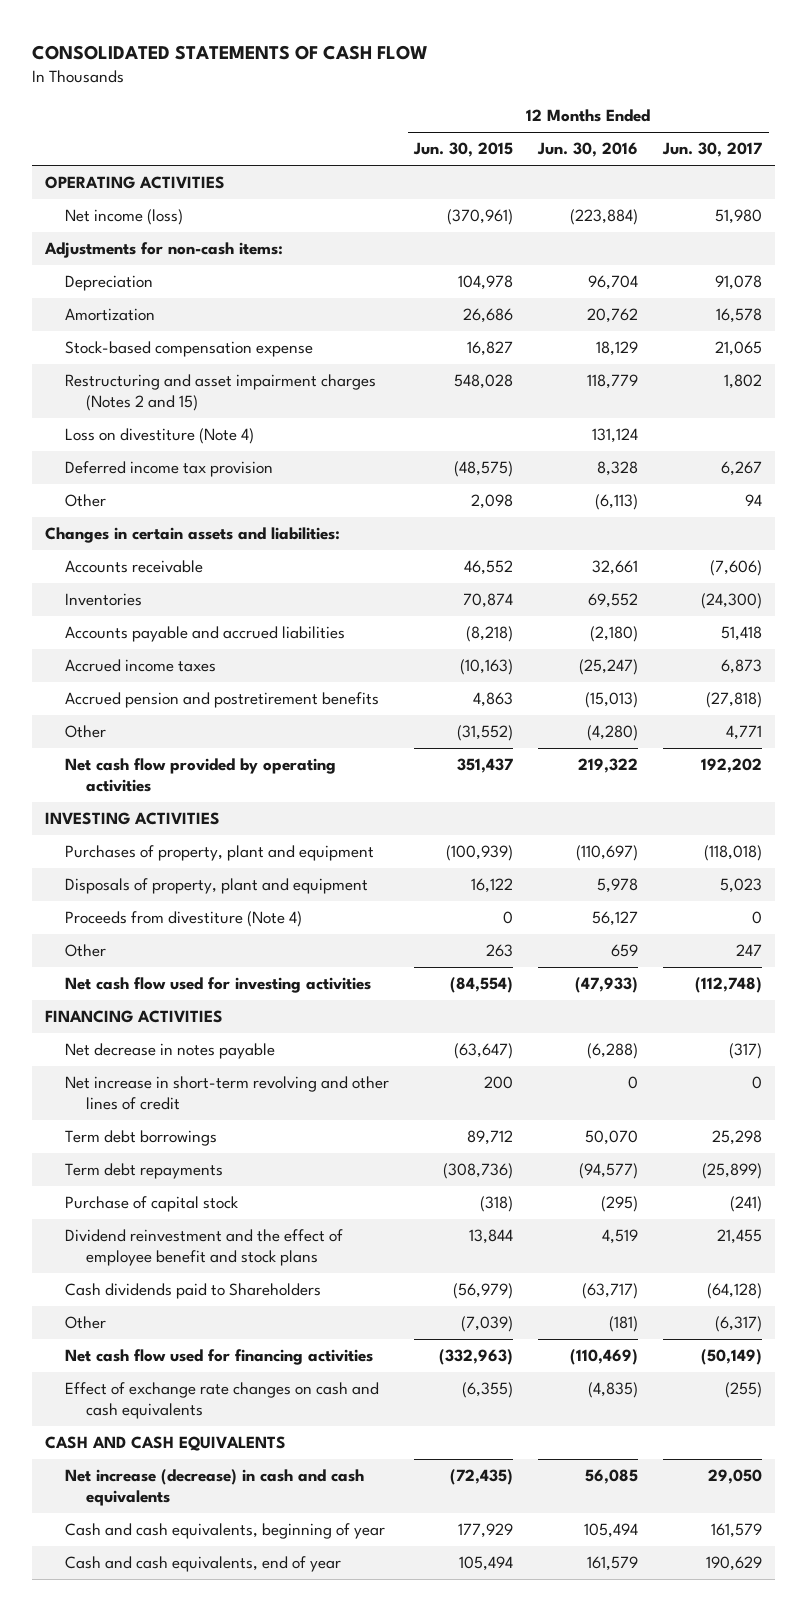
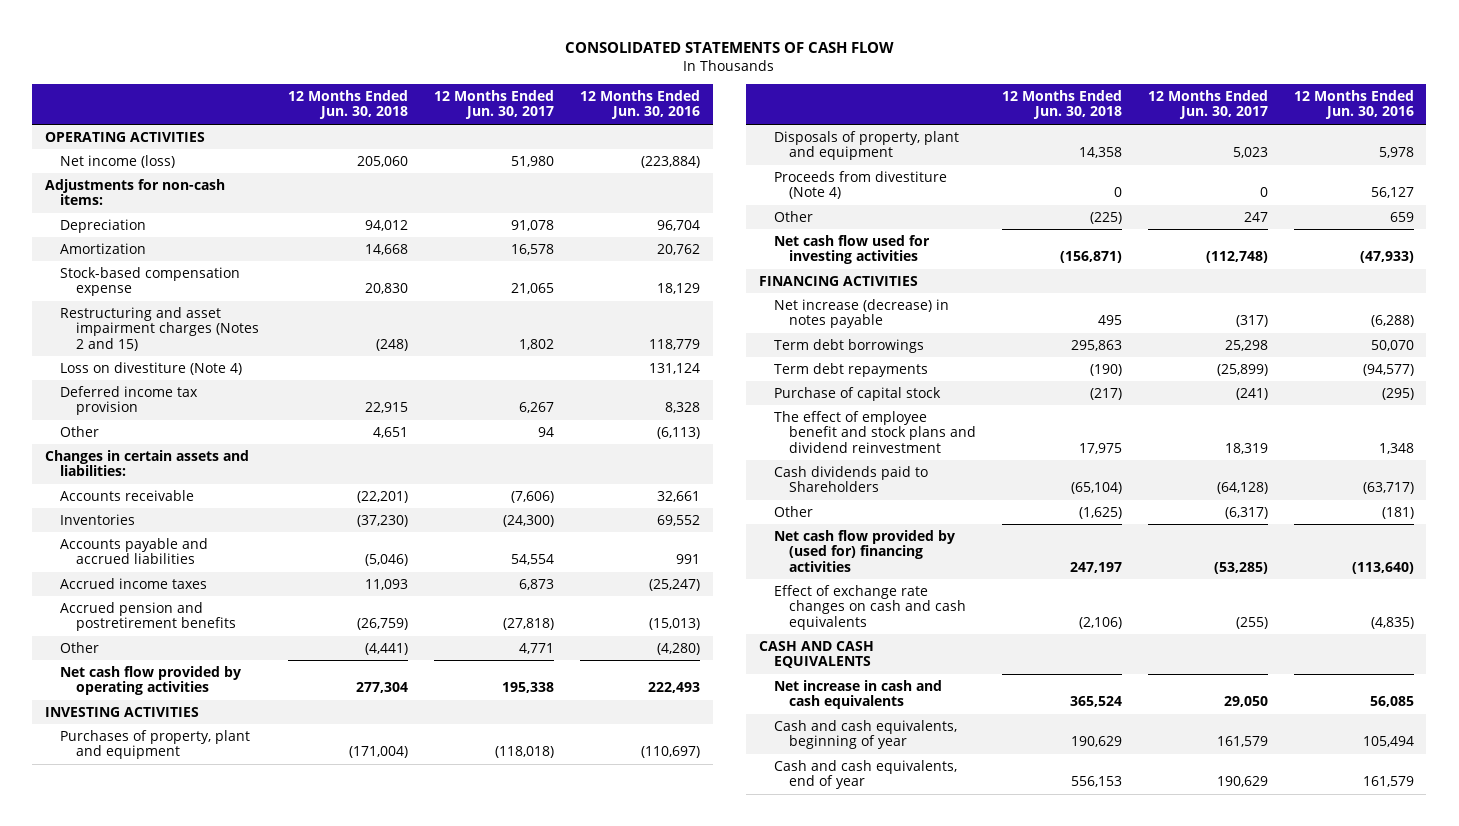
[413,142,514,158] Jun. 30, 2015 -> none
none -> [288,89,409,120] 12 Months Ended Jun. 30, 2018
[590,626,639,643] (2,180) -> [675,554,700,565] 991
[721,626,763,642] 51,418 -> [511,554,555,566] 54,554
[578,758,639,774] 219,322 -> [647,682,700,694] 222,493
[701,758,763,774] 192,202 -> [502,682,555,694] 195,338
[65,1076,390,1111] Net increase in short-term revolving and other lines of credit -> none
[65,1043,276,1060] Net decrease in notes payable -> [774,298,950,329] Net increase (decrease) in notes payable
[65,1229,344,1267] Dividend reinvestment and the effect of employee benefit and stock plans -> [774,410,977,453] The effect of employee benefit and stock plans and dividend reinvestment
[602,1229,639,1245] 4,519 -> [1378,442,1414,454] 1,348
[717,1229,763,1245] 21,455 -> [1224,442,1268,454] 18,319
[65,1349,374,1366] Net cash flow used for financing activities -> [774,529,956,572] Net cash flow provided by (used for) financing activities
[570,1349,639,1366] (110,469) -> [1351,561,1414,574] (113,640)
[701,1349,763,1366] (50,149) -> [1213,561,1268,574] (53,285)
[65,1469,365,1507] Net increase (decrease) in cash and cash equivalents -> [774,679,943,710] Net increase in cash and cash equivalents

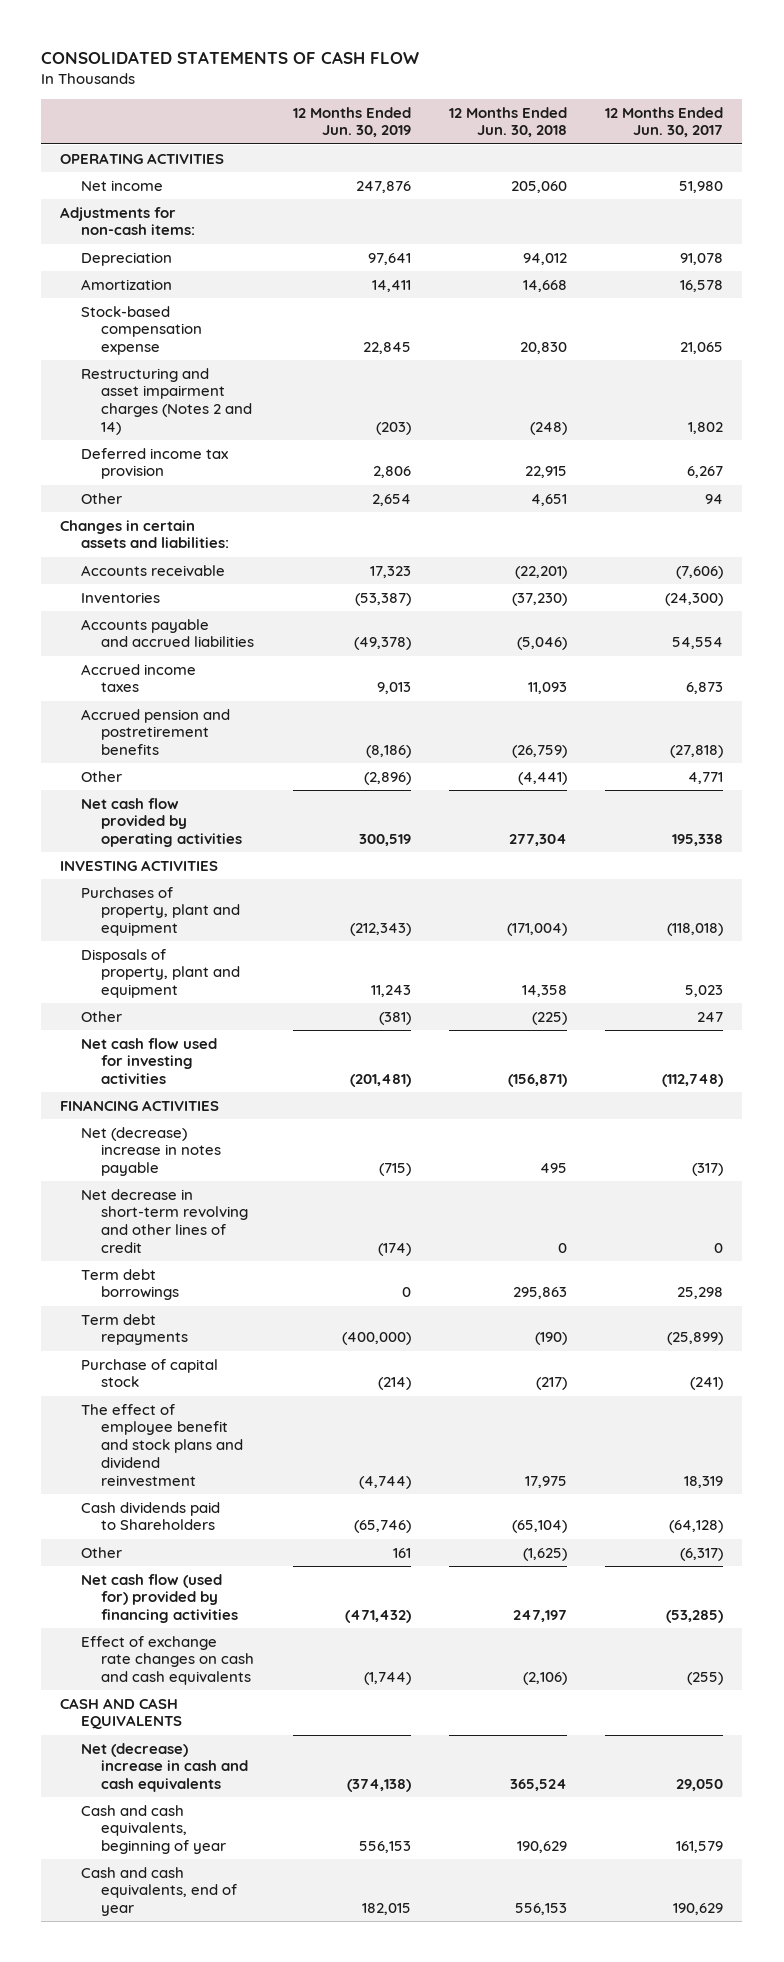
[579,89,700,120] 12 Months Ended Jun. 30, 2016 -> none
none -> [292,106,411,138] 12 Months Ended Jun. 30, 2019
[60,154,176,168] Net income (loss) -> [80,179,163,191] Net income
[60,361,243,375] Loss on divestiture (Note 4) -> none
[60,306,259,351] Restructuring and asset impairment charges (Notes 2 and 15) -> [80,367,253,435] Restructuring and asset impairment charges (Notes 2 and 14)
[774,170,948,200] Proceeds from divestiture (Note 4) -> none
[774,298,950,329] Net increase (decrease) in notes payable -> [80,1126,222,1177] Net (decrease) increase in notes payable
none -> [80,1188,249,1253] Net decrease in short-term revolving and other lines of credit
[774,529,956,572] Net cash flow provided by (used for) financing activities -> [80,1573,239,1624] Net cash flow (used for) provided by financing activities
[774,679,943,710] Net increase in cash and cash equivalents -> [80,1742,249,1793] Net (decrease) increase in cash and cash equivalents

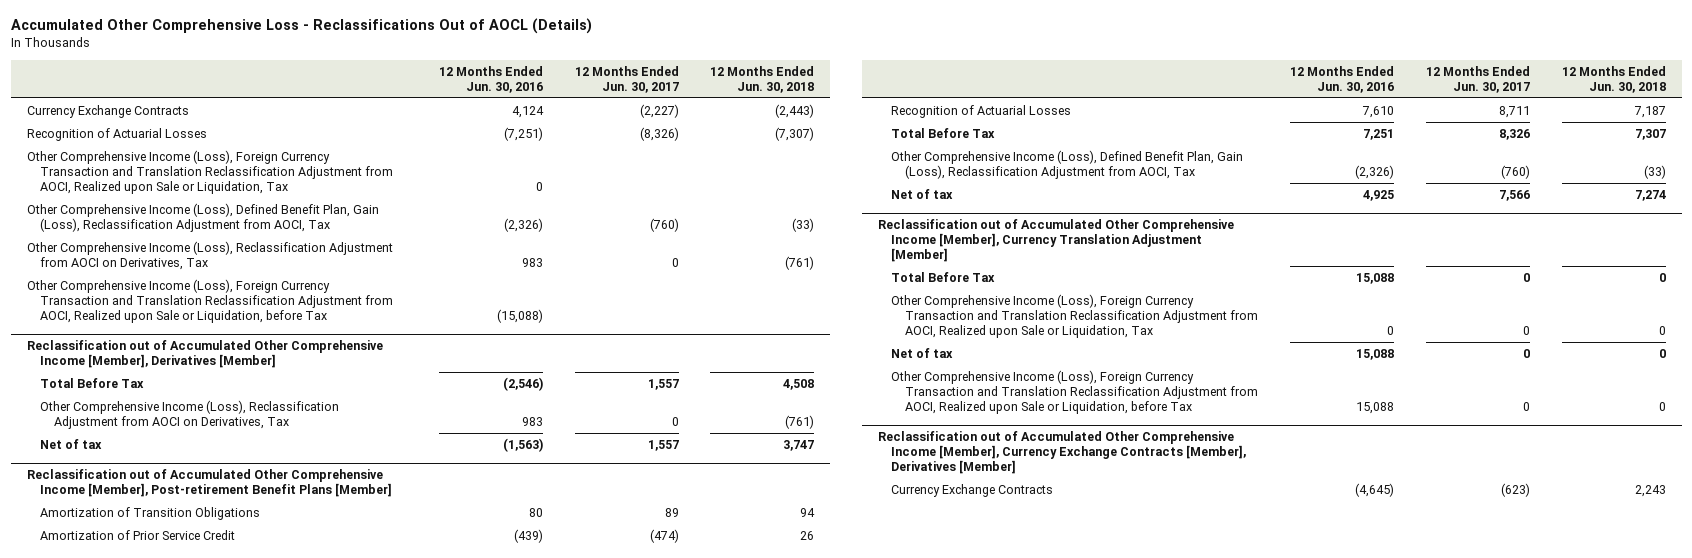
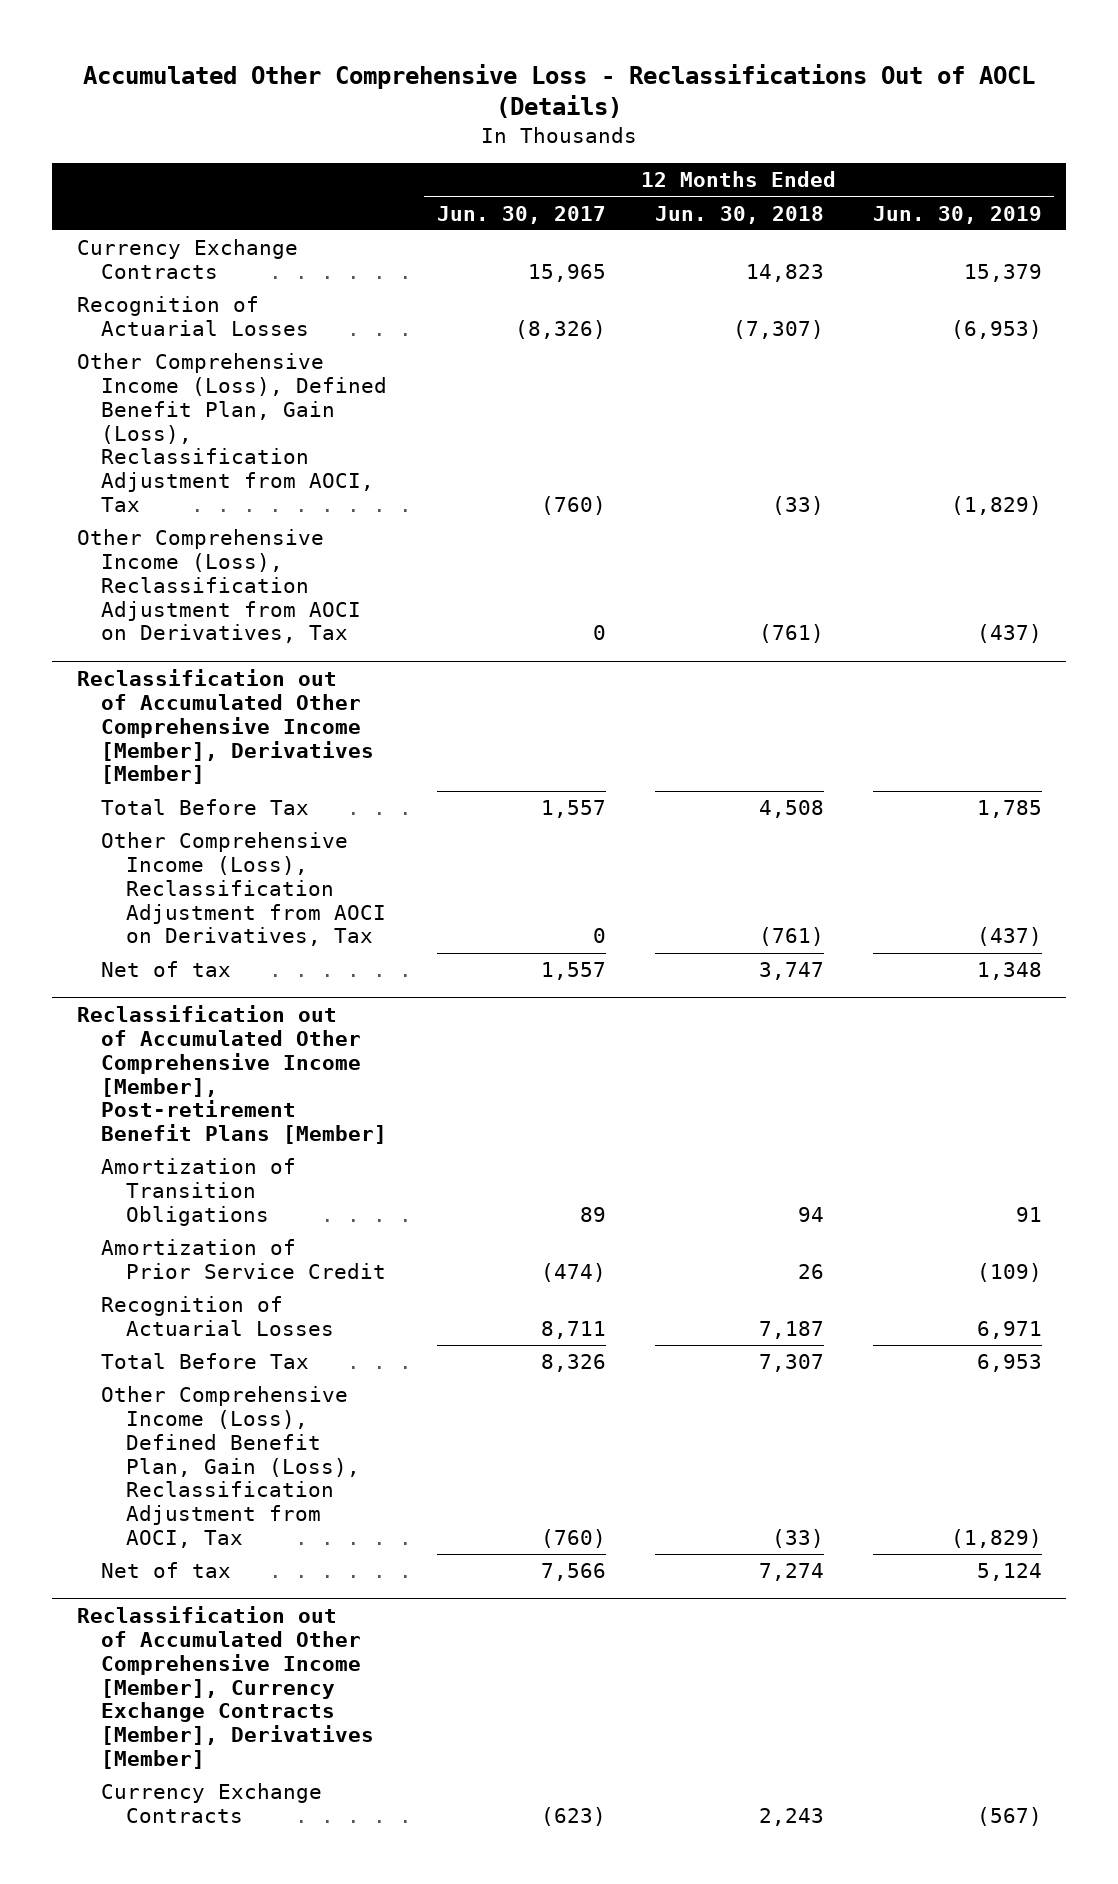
[438,65,543,93] 12 Months Ended Jun. 30, 2016 -> none
none -> [872,205,1042,224] Jun. 30, 2019
[639,103,679,118] (2,227) -> [527,263,606,282] 15,965
[775,103,815,118] (2,443) -> [745,263,824,282] 14,823
[26,149,394,194] Other Comprehensive Income (Loss), Foreign Currency Transaction and Translation Reclassification Adjustment from AOCI, Realized upon Sale or Liquidation, Tax -> none
[26,278,394,323] Other Comprehensive Income (Loss), Foreign Currency Transaction and Translation Reclassification Adjustment from AOCI, Realized upon Sale or Liquidation, before Tax -> none
[877,219,1234,263] Reclassification out of Accumulated Other Comprehensive Income [Member], Currency Translation Adjustment [Member] -> none
[891,271,996,282] Total Before Tax -> none
[891,293,1258,338] Other Comprehensive Income (Loss), Foreign Currency Transaction and Translation Reclassification Adjustment from AOCI, Realized upon Sale or Liquidation, Tax -> none
[891,347,954,358] Net of tax -> none
[891,369,1258,414] Other Comprehensive Income (Loss), Foreign Currency Transaction and Translation Reclassification Adjustment from AOCI, Realized upon Sale or Liquidation, before Tax -> none

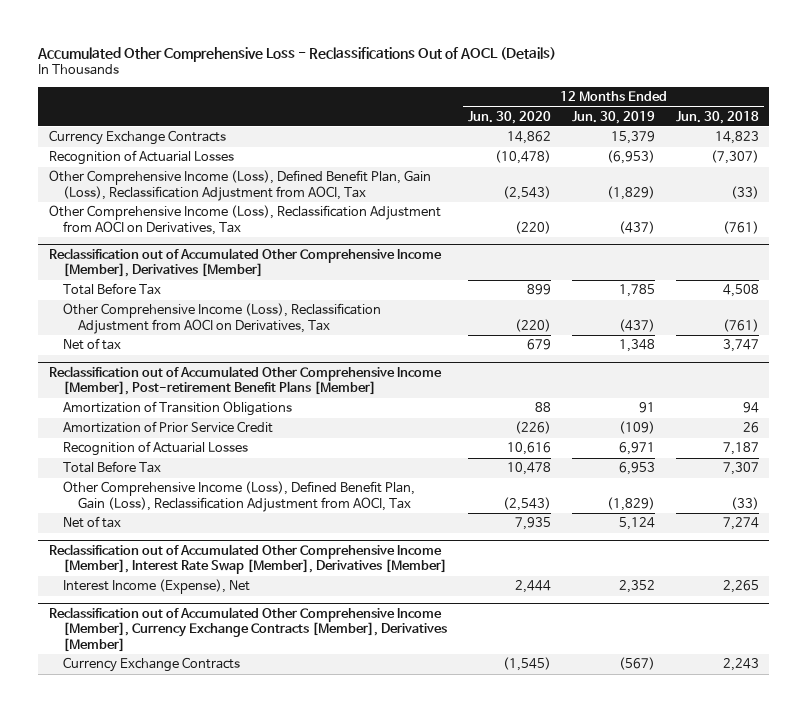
[436,205,606,224] Jun. 30, 2017 -> none
none -> [468,110,552,124] Jun. 30, 2020
none -> [48,544,448,575] Reclassification out of Accumulated Other Comprehensive Income [Member], Interest Rate Swap [Member], Derivatives [Member]
none -> [63,579,251,595] Interest Income (Expense), Net

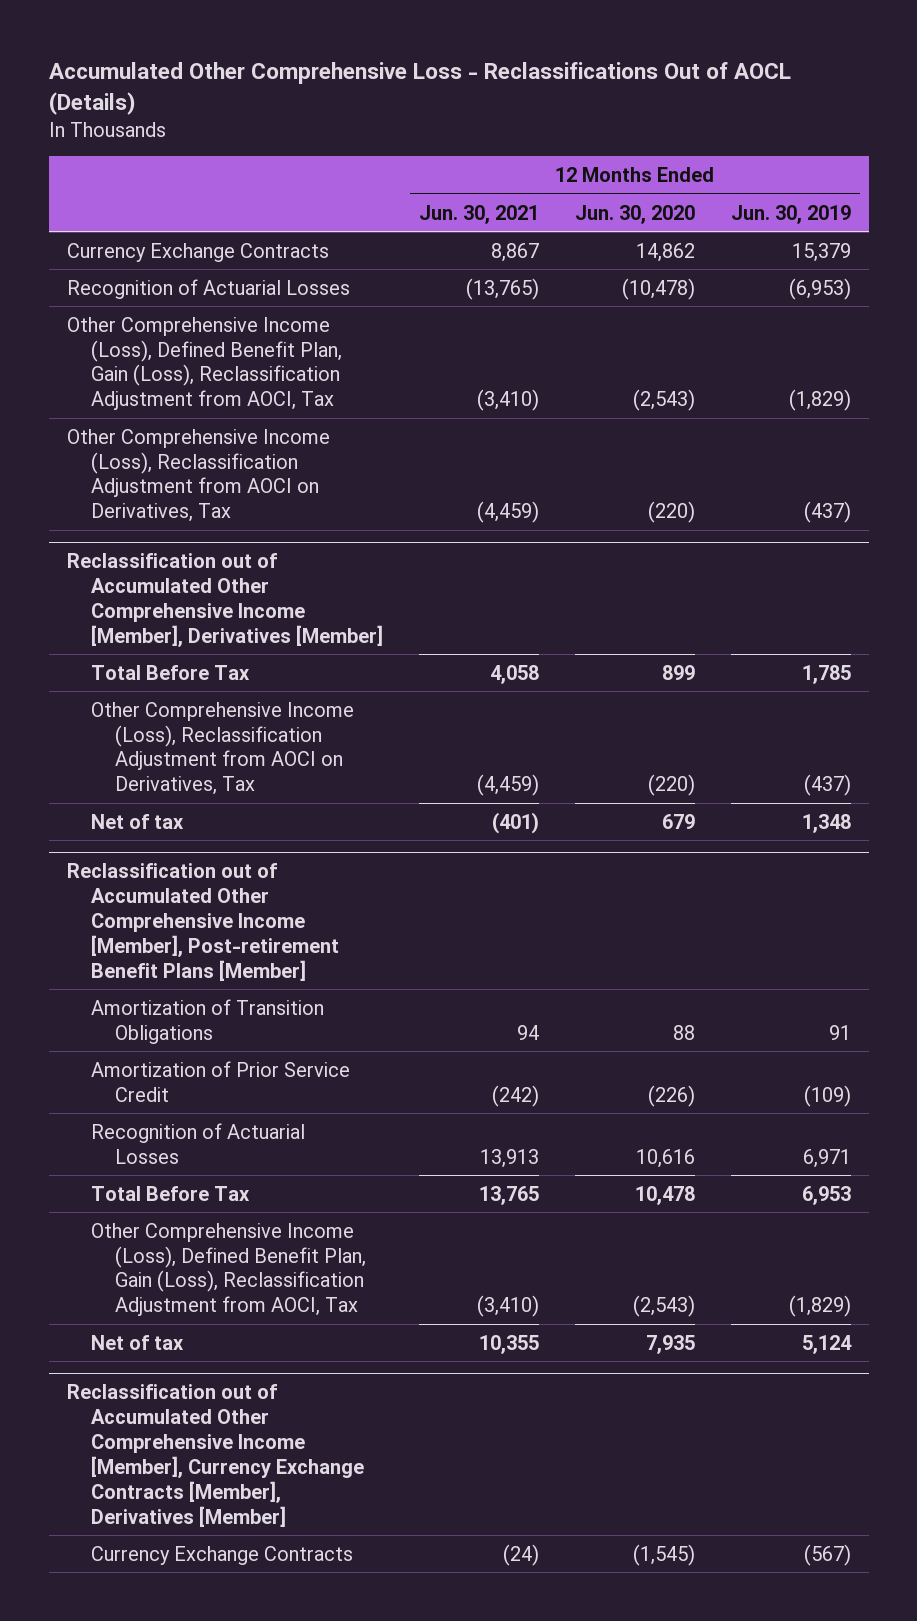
[676,110,760,124] Jun. 30, 2018 -> none
none -> [418,204,539,224] Jun. 30, 2021
[48,544,448,575] Reclassification out of Accumulated Other Comprehensive Income [Member], Interest Rate Swap [Member], Derivatives [Member] -> none
[63,579,251,595] Interest Income (Expense), Net -> none

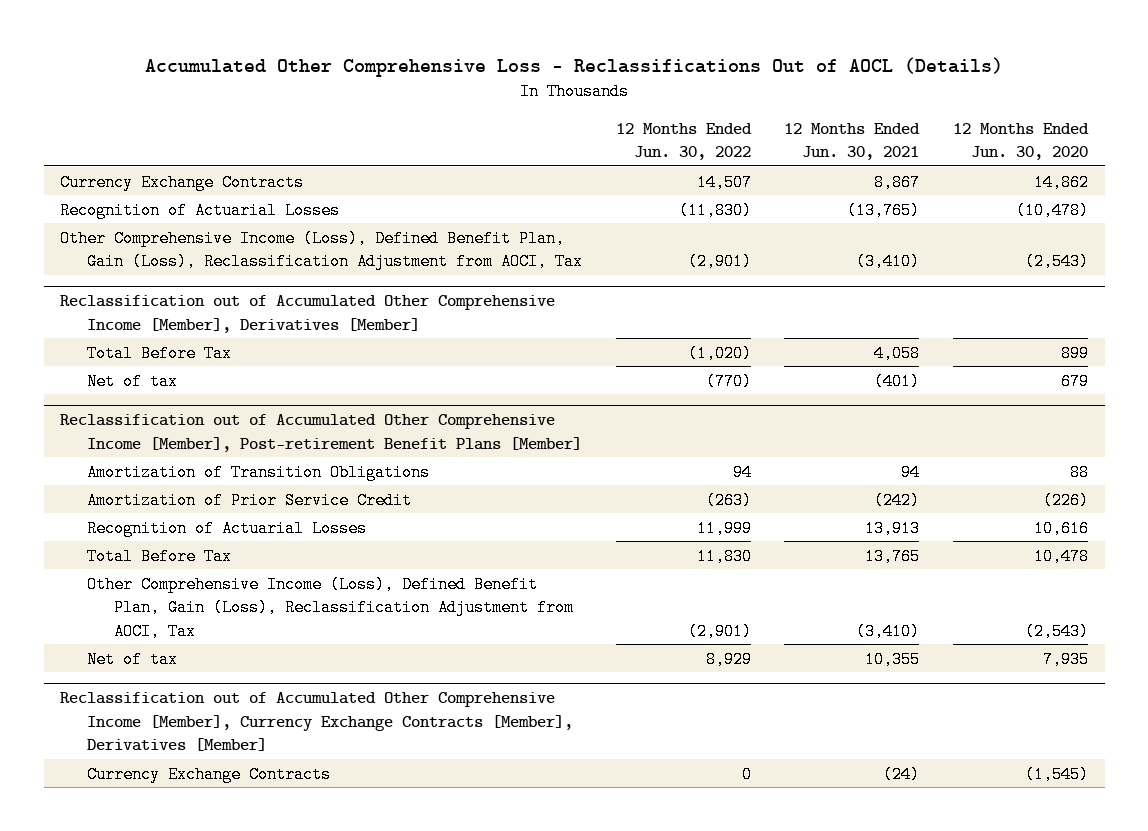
[730,204,851,224] Jun. 30, 2019 -> none
none -> [615,122,752,161] 12 Months Ended Jun. 30, 2022
[66,428,330,523] Other Comprehensive Income (Loss), Reclassification Adjustment from AOCI on Derivatives, Tax -> none
[90,701,354,796] Other Comprehensive Income (Loss), Reclassification Adjustment from AOCI on Derivatives, Tax -> none

